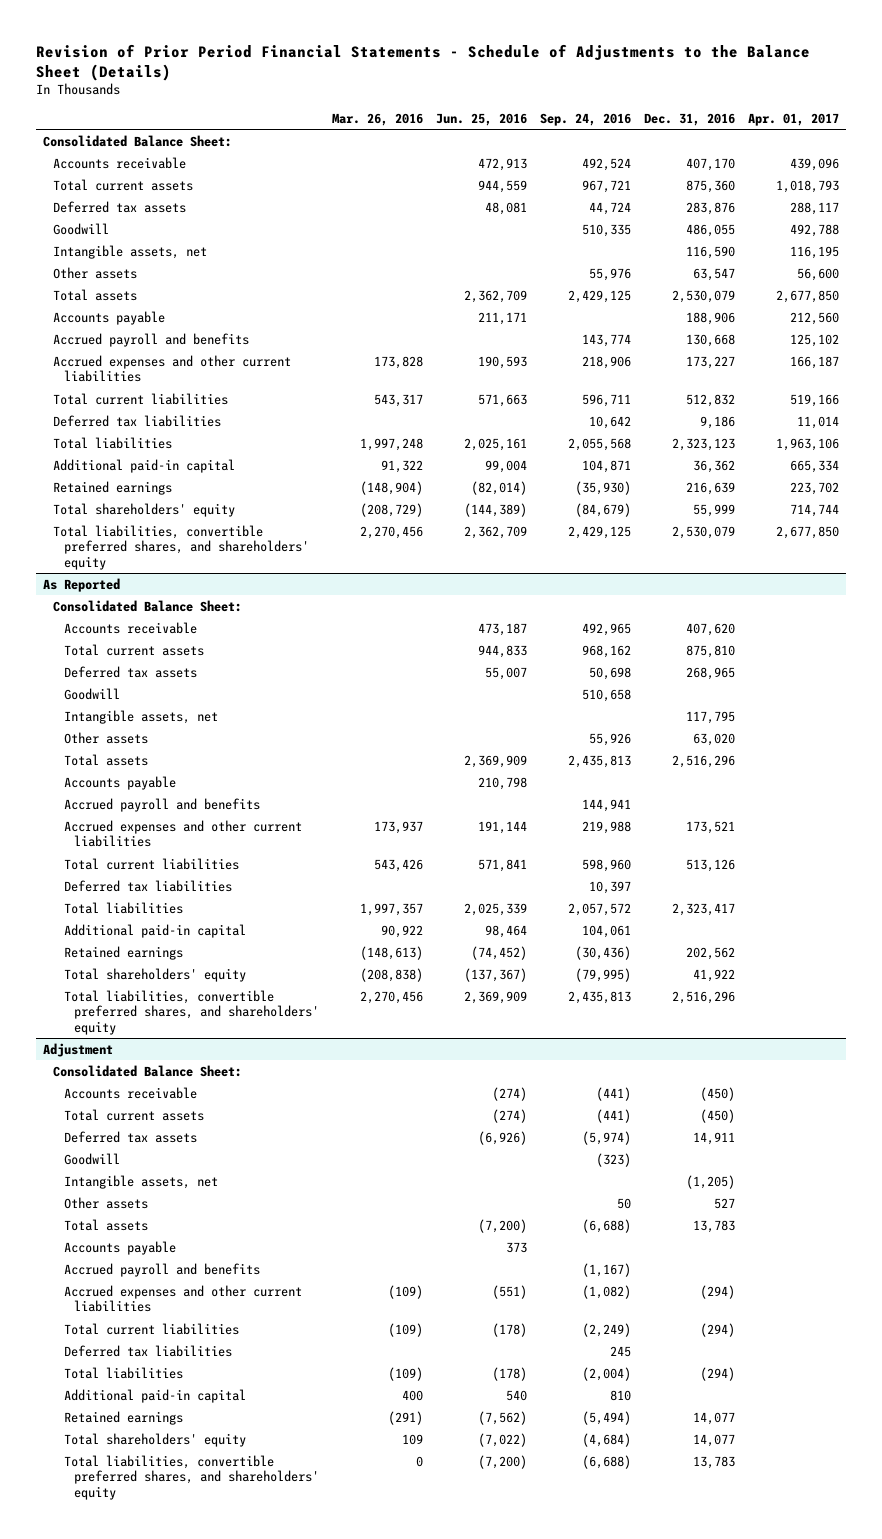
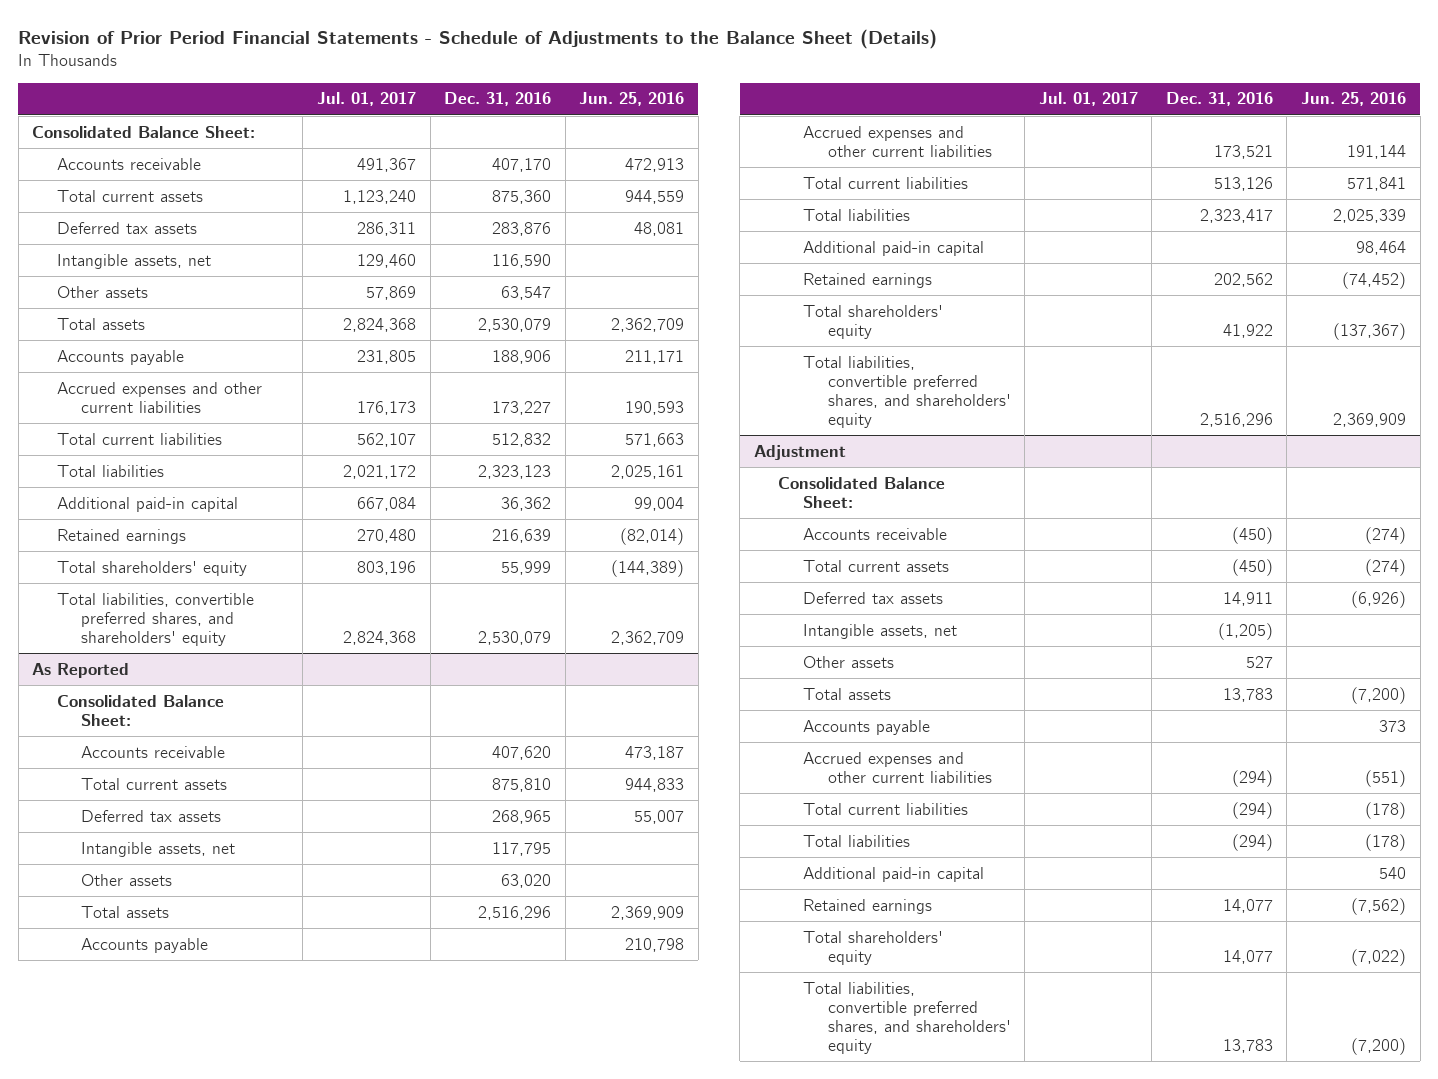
[332,112,424,126] Mar. 26, 2016 -> none
[540,112,632,126] Sep. 24, 2016 -> none
[748,112,840,126] Apr. 01, 2017 -> none
none -> [317,92,417,107] Jul. 01, 2017
[53,222,110,235] Goodwill -> none
[53,332,250,347] Accrued payroll and benefits -> none
[53,414,222,427] Deferred tax liabilities -> none
[63,687,120,700] Goodwill -> none
[63,797,260,812] Accrued payroll and benefits -> none
[63,879,232,892] Deferred tax liabilities -> none
[63,1152,120,1165] Goodwill -> none
[63,1262,260,1277] Accrued payroll and benefits -> none
[63,1344,232,1357] Deferred tax liabilities -> none

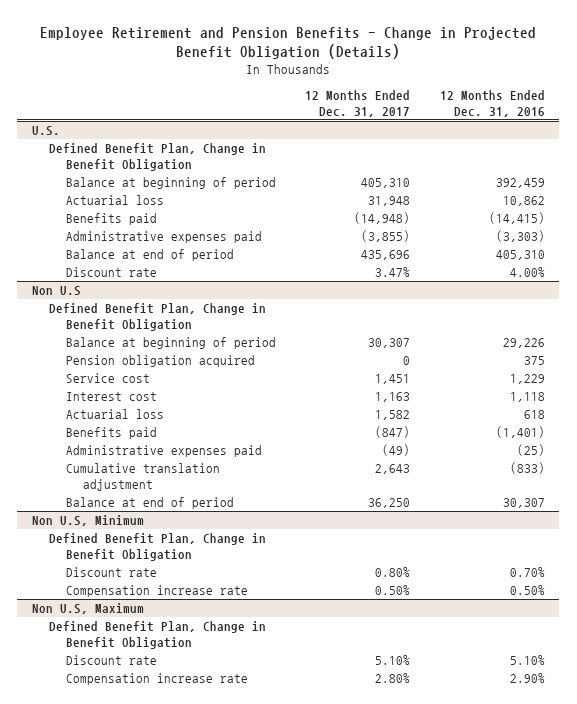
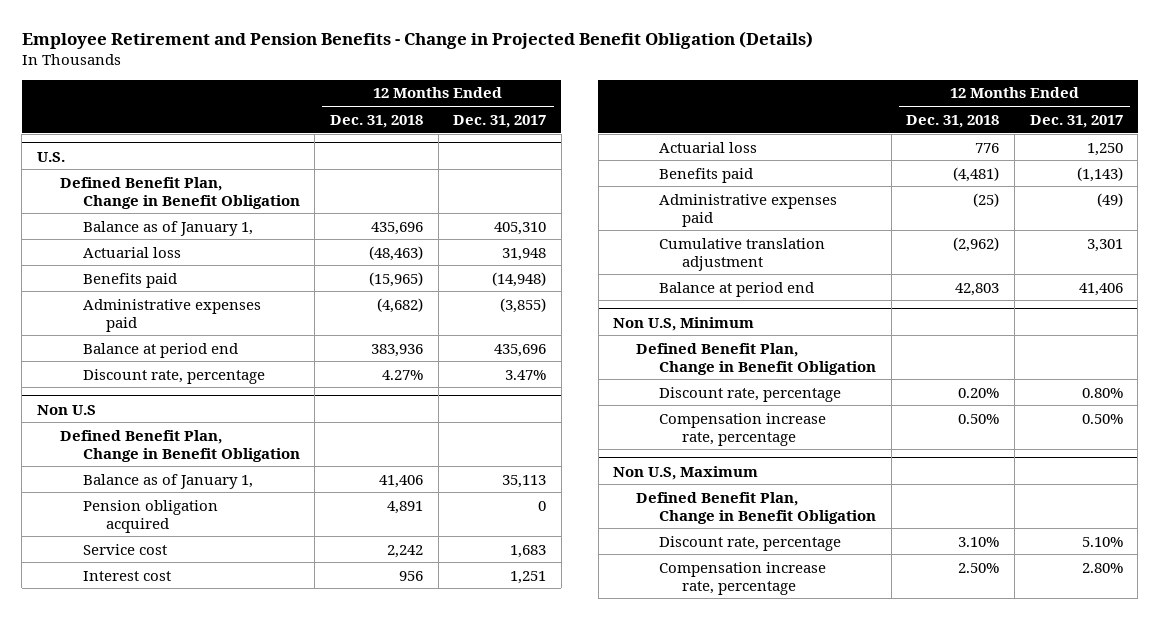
[439,90,545,117] 12 Months Ended Dec. 31, 2016 -> none
none -> [330,114,424,128] Dec. 31, 2018
[65,177,276,190] Balance at beginning of period -> [82,220,253,236] Balance as of January 1,
[65,249,234,262] Balance at end of period -> [82,342,238,358] Balance at period end
[65,267,157,278] Discount rate -> [82,368,265,384] Discount rate, percentage
[65,337,276,350] Balance at beginning of period -> [82,473,253,489] Balance as of January 1,
[368,338,411,349] 30,307 -> [502,474,547,488] 35,113
[375,374,411,385] 1,451 -> [510,544,547,558] 1,683
[375,392,411,403] 1,163 -> [510,570,547,584] 1,251
[375,410,411,421] 1,582 -> [1086,142,1123,156] 1,250
[375,426,411,439] (847) -> [1076,166,1123,182] (1,143)
[375,464,411,475] 2,643 -> [1086,238,1123,252] 3,301
[65,497,234,510] Balance at end of period -> [659,281,815,297] Balance at period end
[368,498,411,509] 36,250 -> [1078,282,1123,296] 41,406
[65,567,157,578] Discount rate -> [659,386,842,402] Discount rate, percentage
[65,585,248,598] Compensation increase rate -> [659,412,827,446] Compensation increase rate, percentage
[65,655,157,666] Discount rate -> [659,535,842,551] Discount rate, percentage
[65,673,248,686] Compensation increase rate -> [659,561,827,595] Compensation increase rate, percentage

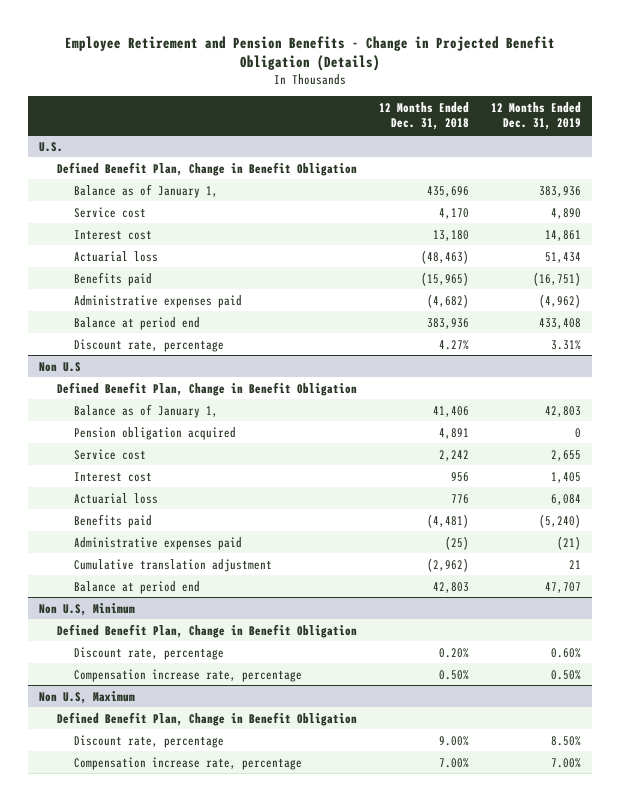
[453,114,547,128] Dec. 31, 2017 -> none
none -> [490,101,581,131] 12 Months Ended Dec. 31, 2019
none -> [74,206,147,218] Service cost
none -> [74,229,153,240] Interest cost
[958,536,1000,547] 3.10% -> [438,735,469,746] 9.00%
[958,562,1000,573] 2.50% -> [438,757,469,768] 7.00%

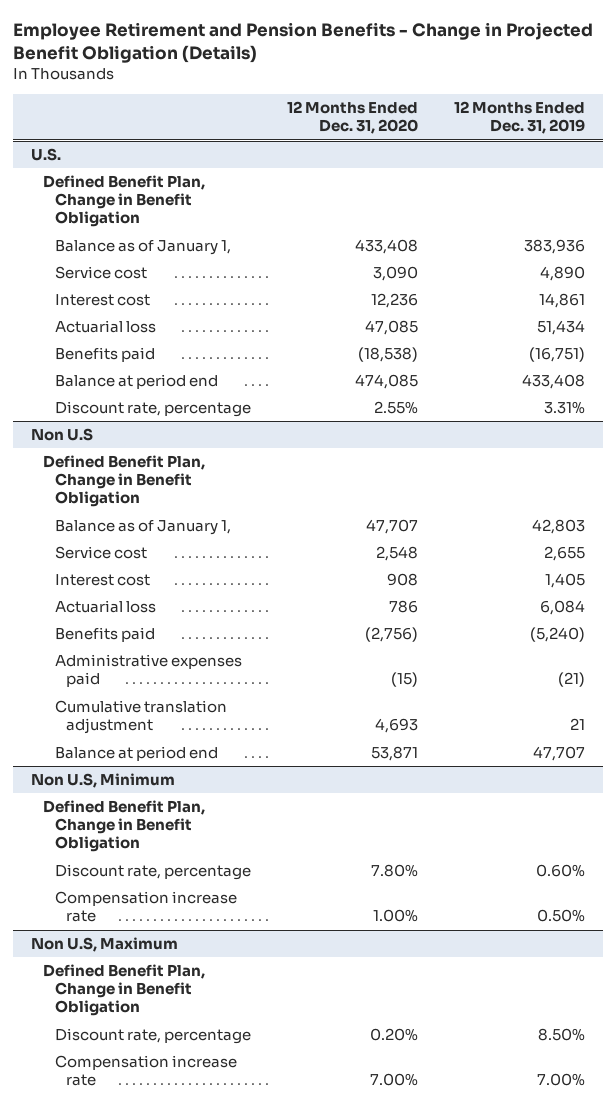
[378,101,469,131] 12 Months Ended Dec. 31, 2018 -> none
none -> [286,101,418,135] 12 Months Ended Dec. 31, 2020
[74,294,243,308] Administrative expenses paid -> none
[74,426,237,440] Pension obligation acquired -> none
[74,668,303,682] Compensation increase rate, percentage -> [54,891,237,923] Compensation increase rate
[74,756,303,770] Compensation increase rate, percentage -> [54,1055,237,1087] Compensation increase rate

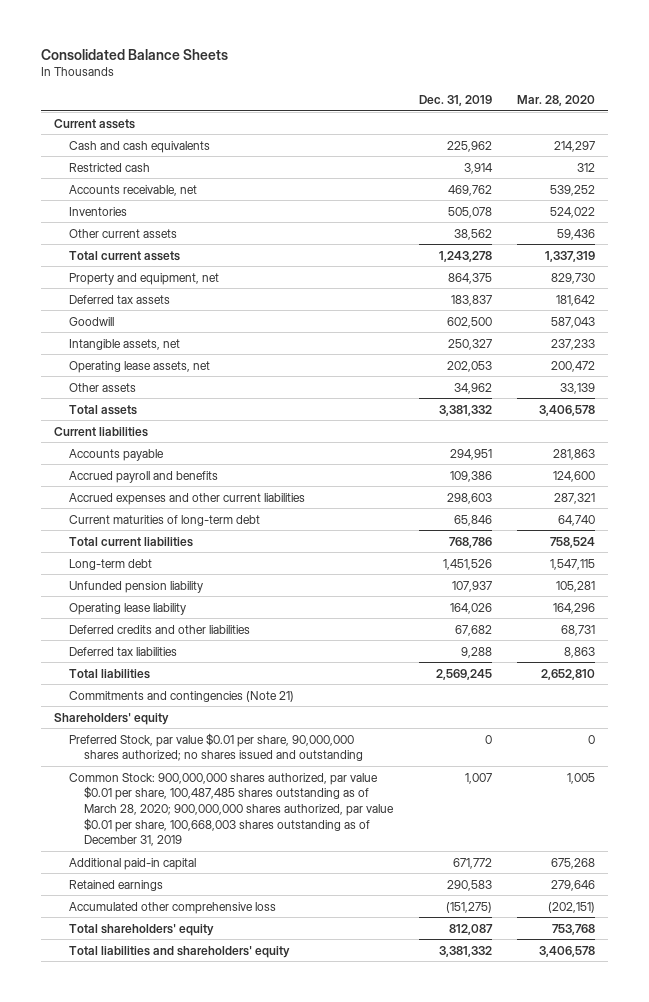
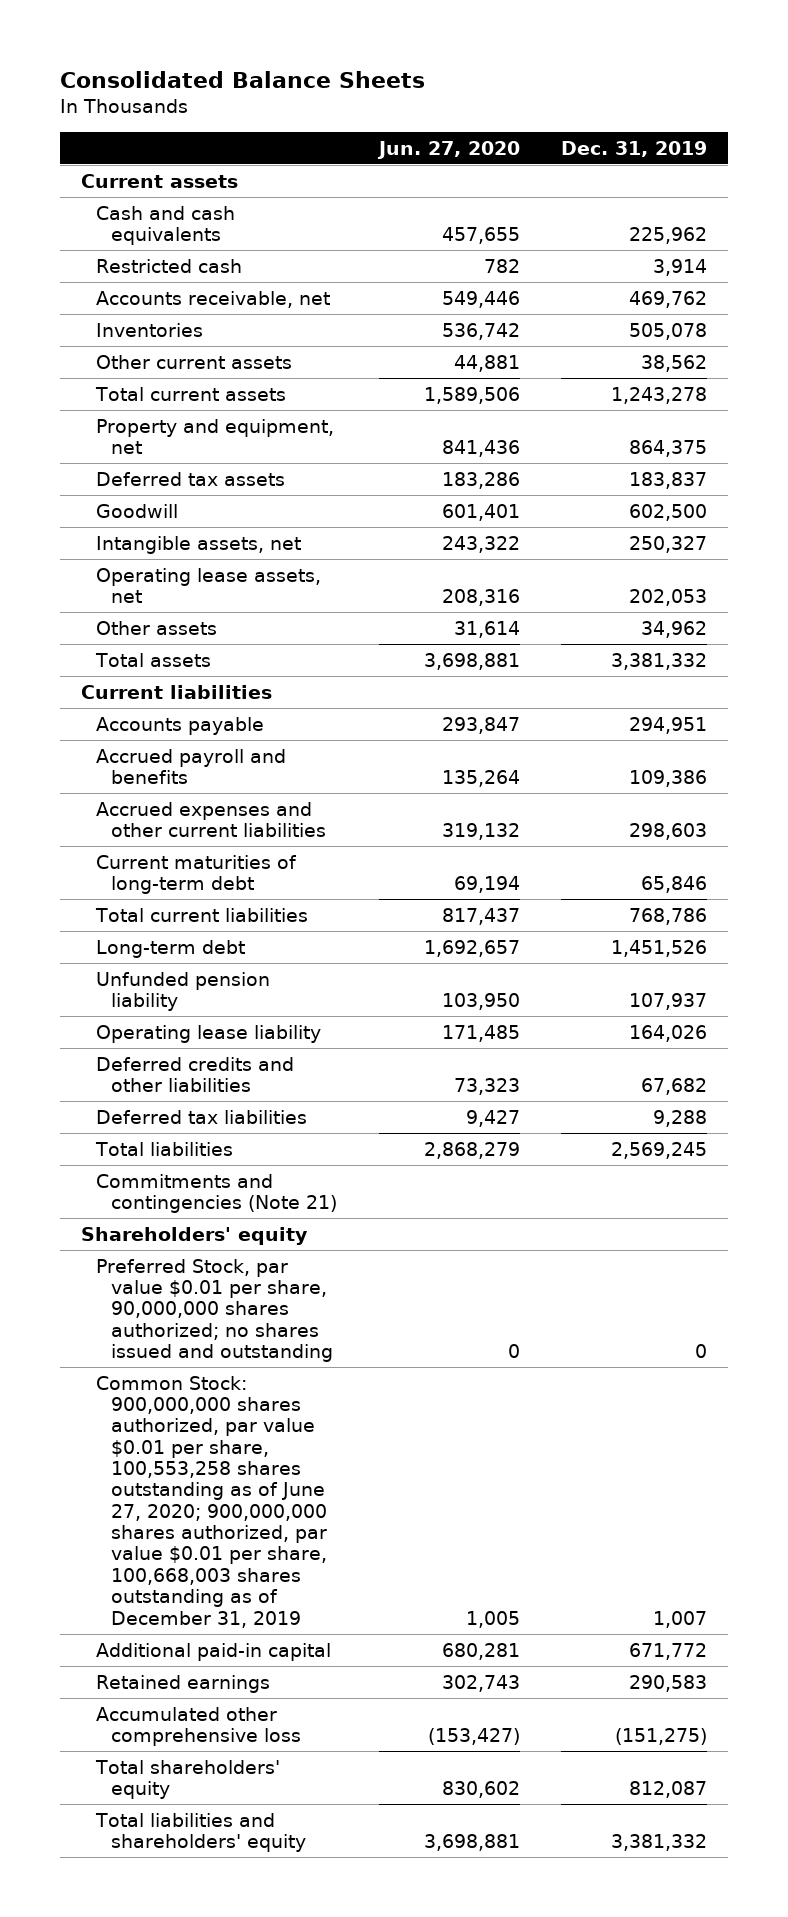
[517,95,596,107] Mar. 28, 2020 -> none
none -> [376,140,520,159] Jun. 27, 2020
[68,772,395,847] Common Stock: 900,000,000 shares authorized, par value $0.01 per share, 100,487,485 shares outstanding as of March 28, 2020; 900,000,000 shares authorized, par value $0.01 per share, 100,668,003 shares outstanding as of December 31, 2019 -> [95,1375,327,1628] Common Stock: 900,000,000 shares authorized, par value $0.01 per share, 100,553,258 shares outstanding as of June 27, 2020; 900,000,000 shares authorized, par value $0.01 per share, 100,668,003 shares outstanding as of December 31, 2019

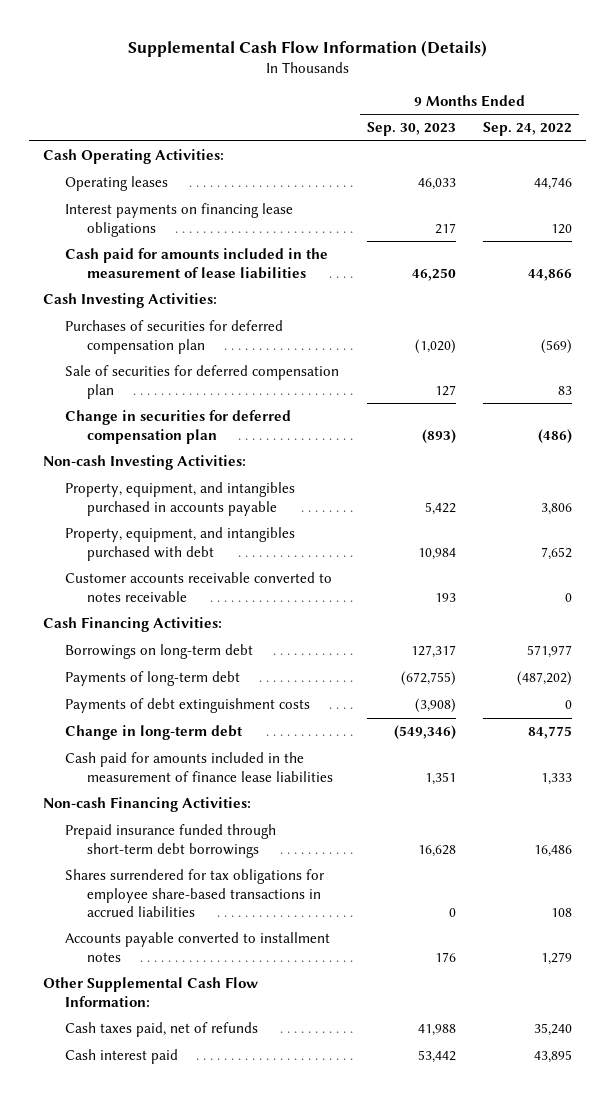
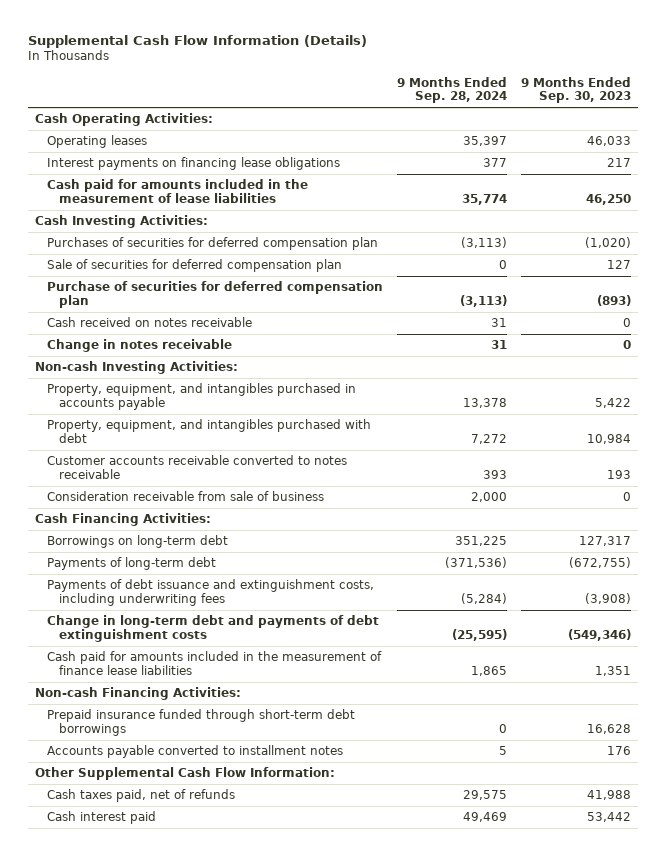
[483,122,573,137] Sep. 24, 2022 -> none
none -> [396,76,507,104] 9 Months Ended Sep. 28, 2024
[65,410,292,444] Change in securities for deferred compensation plan -> [46,281,383,308] Purchase of securities for deferred compensation plan
none -> [46,317,252,328] Cash received on notes receivable
none -> [46,339,232,353] Change in notes receivable
none -> [46,491,324,502] Consideration receivable from sale of business
[65,698,311,714] Payments of debt extinguishment costs -> [46,579,374,606] Payments of debt issuance and extinguishment costs, including underwriting fees
[65,725,244,741] Change in long-term debt -> [46,615,379,642] Change in long-term debt and payments of debt extinguishment costs
[65,869,326,918] Shares surrendered for tax obligations for employee share-based transactions in accrued liabilities -> none

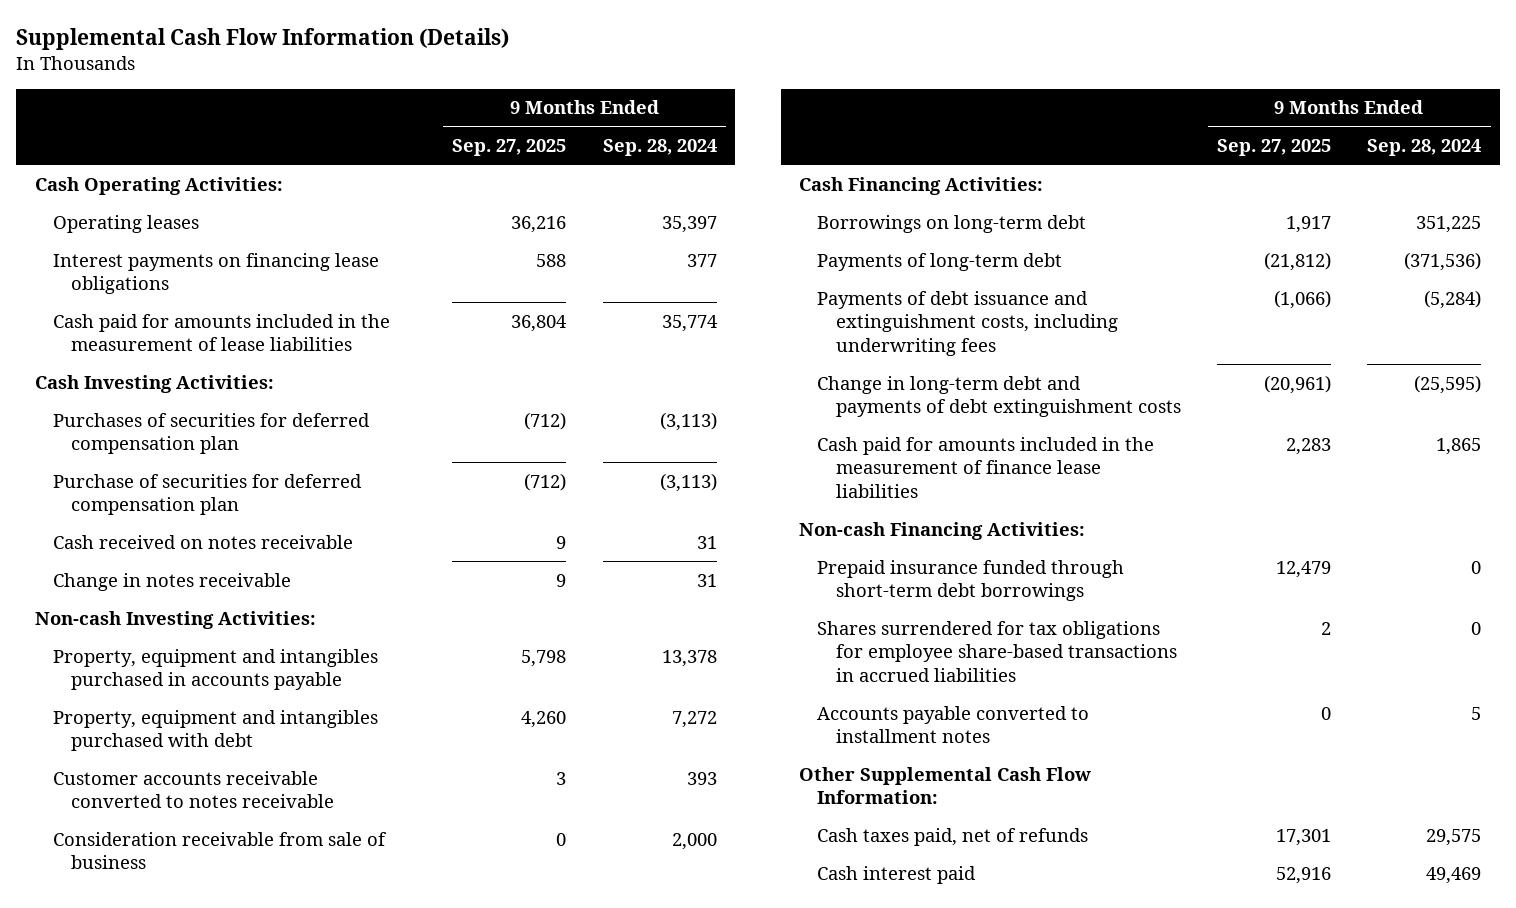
[521,76,632,104] 9 Months Ended Sep. 30, 2023 -> none
none -> [452,138,567,156] Sep. 27, 2025
[46,259,342,273] Sale of securities for deferred compensation plan -> none
[46,383,356,410] Property, equipment, and intangibles purchased in accounts payable -> [52,648,378,691] Property, equipment and intangibles purchased in accounts payable
[46,419,371,443] Property, equipment, and intangibles purchased with debt -> [52,709,378,752] Property, equipment and intangibles purchased with debt
none -> [817,620,1177,682] Shares surrendered for tax obligations for employee share-based transactions in accrued liabilities

